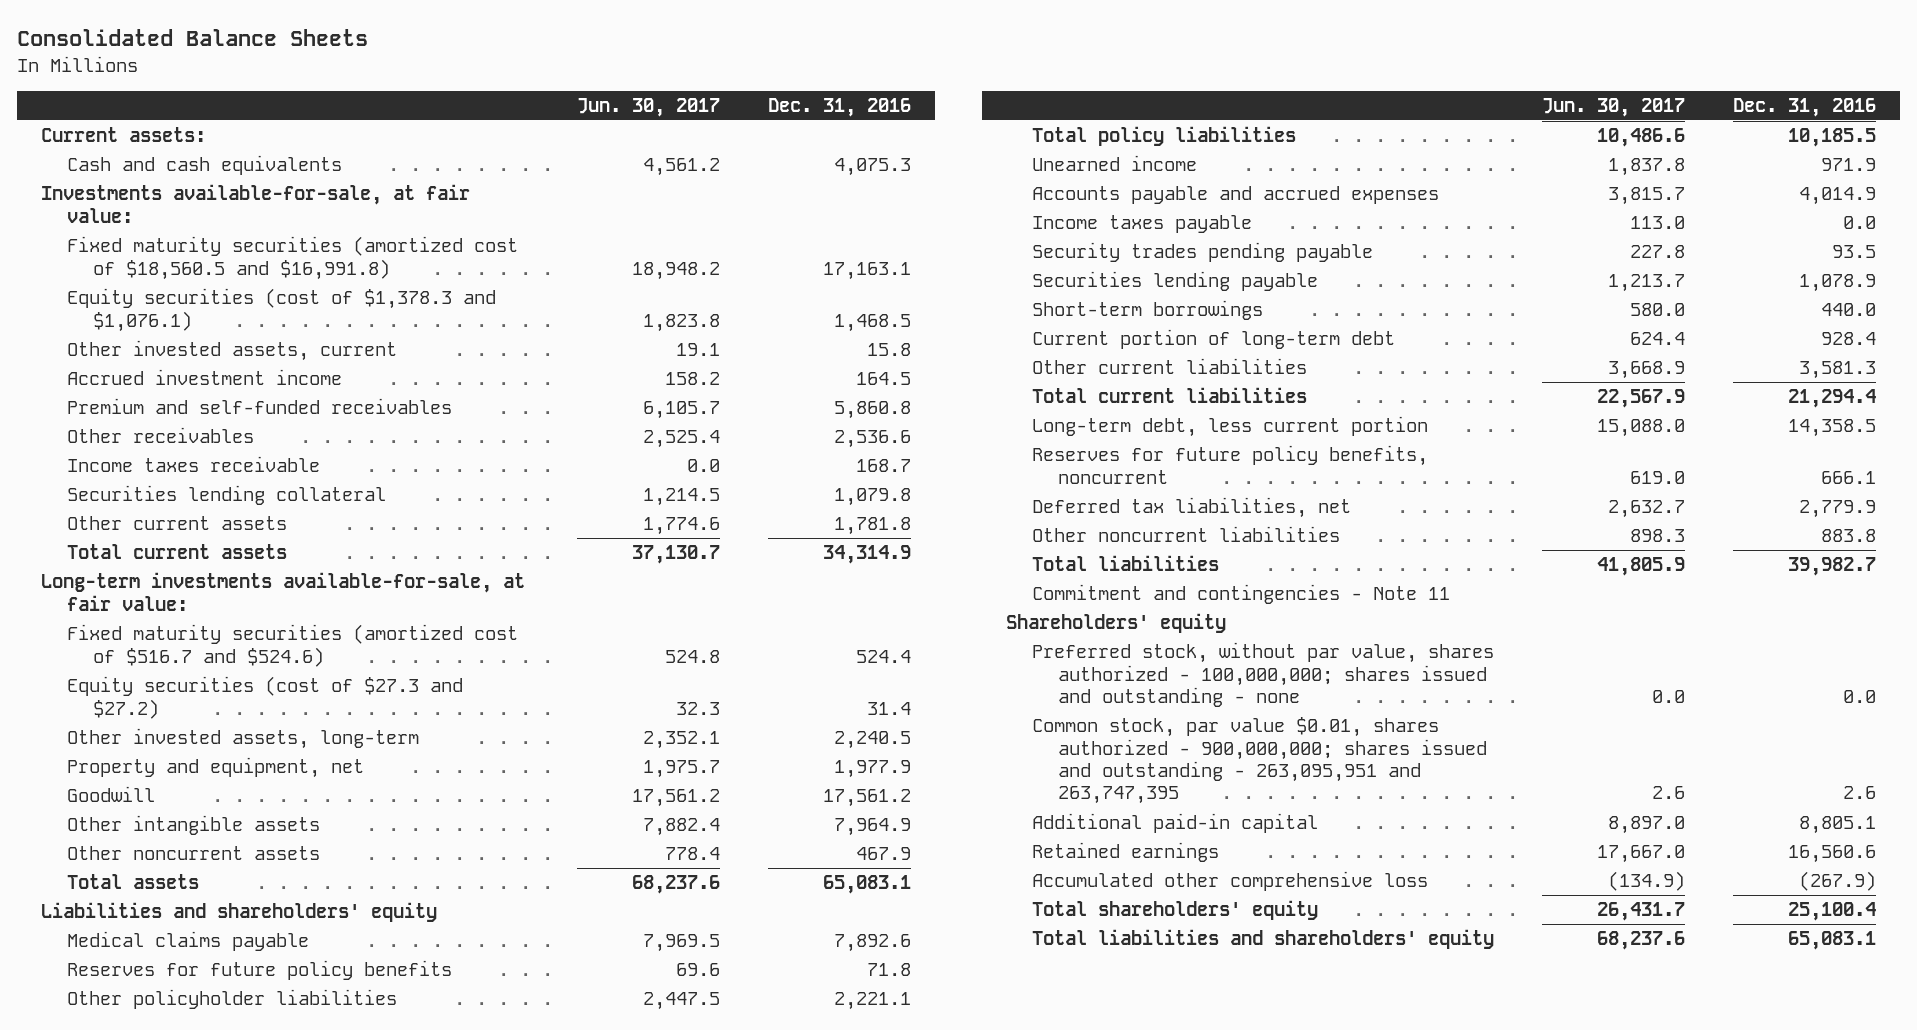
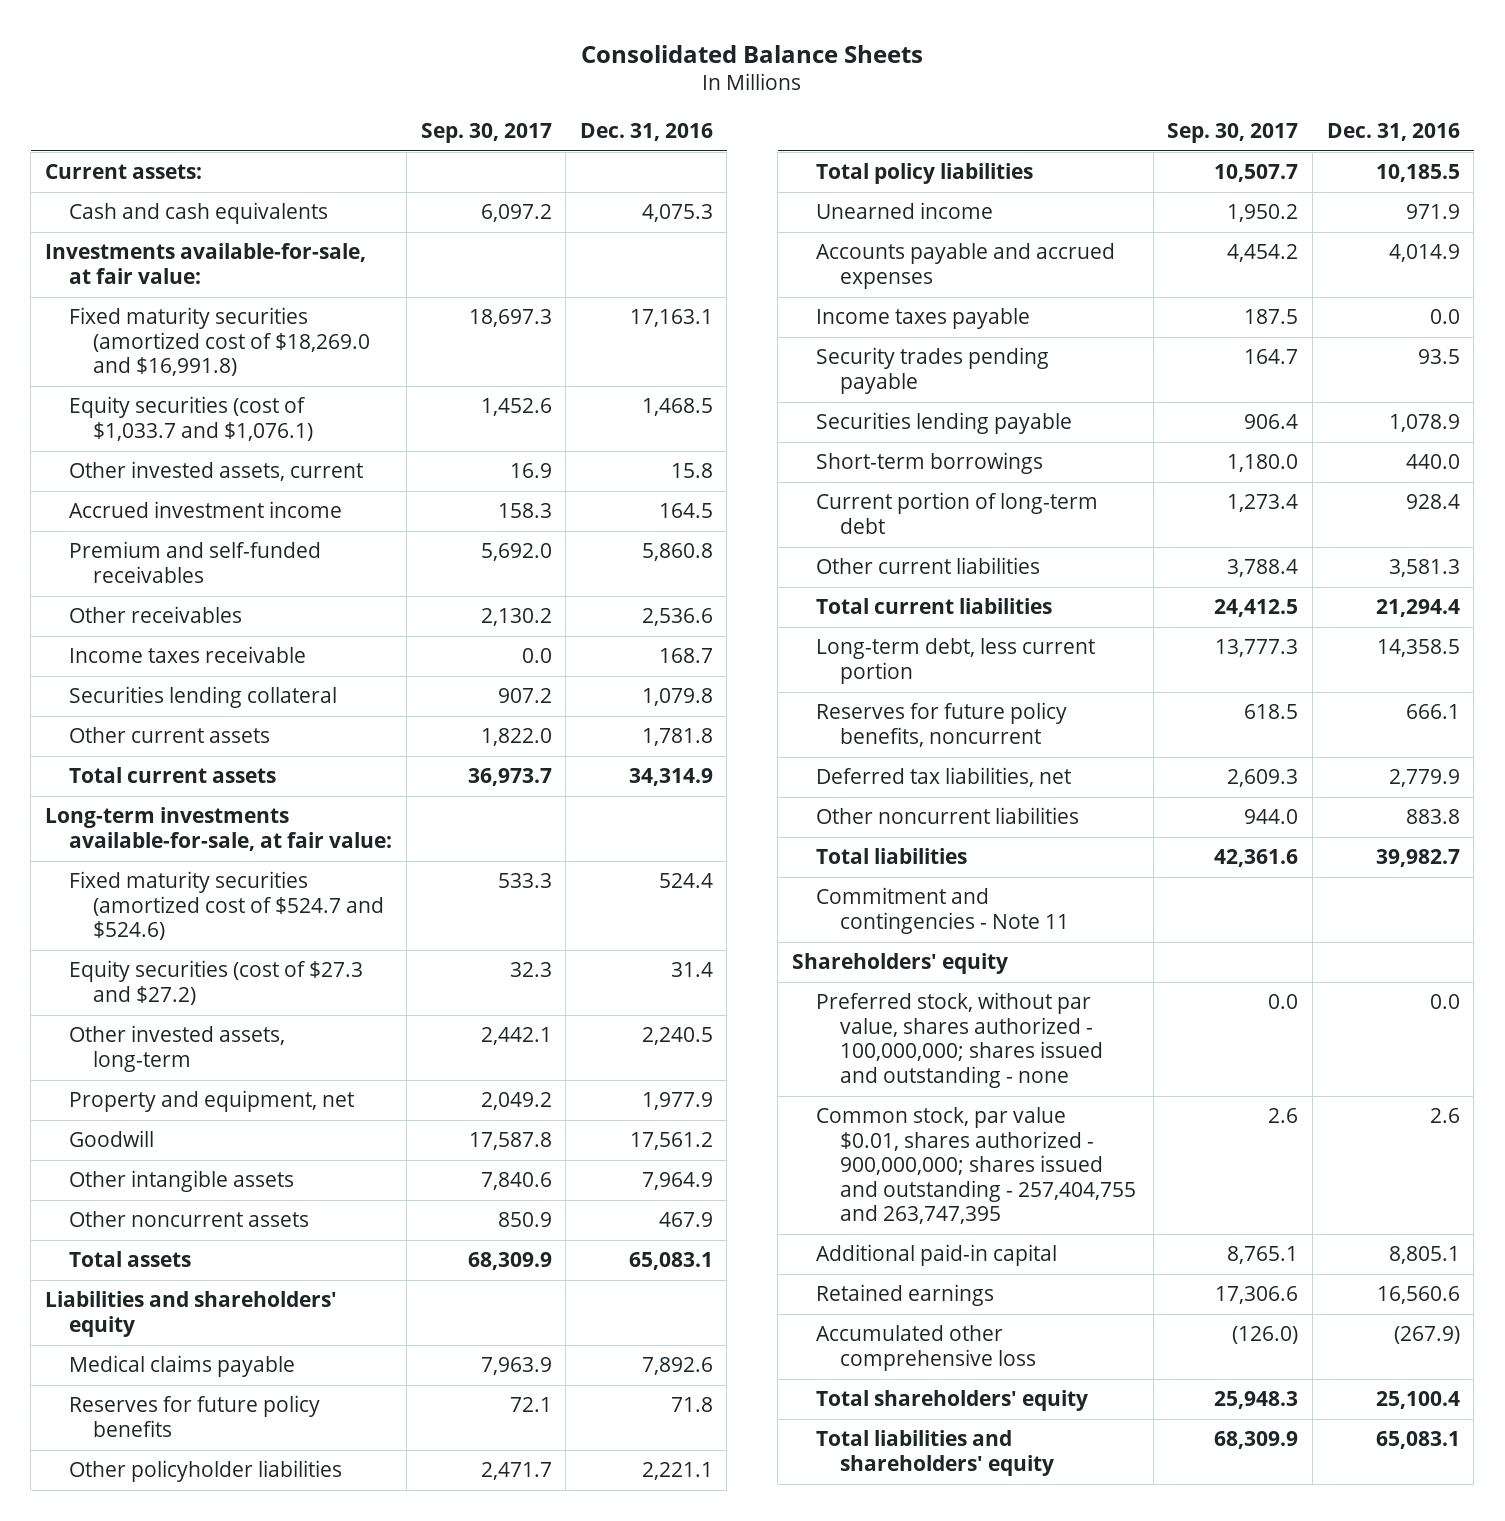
[576,97,720,117] Jun. 30, 2017 -> none
none -> [420,122,552,143] Sep. 30, 2017
[66,236,518,280] Fixed maturity securities (amortized cost of $18,560.5 and $16,991.8) -> [69,307,371,377] Fixed maturity securities (amortized cost of $18,269.0 and $16,991.8)
[66,288,496,332] Equity securities (cost of $1,378.3 and $1,076.1) -> [69,396,314,441] Equity securities (cost of $1,033.7 and $1,076.1)
[66,624,518,667] Fixed maturity securities (amortized cost of $516.7 and $524.6) -> [69,871,385,941] Fixed maturity securities (amortized cost of $524.7 and $524.6)
[1031,717,1487,805] Common stock, par value $0.01, shares authorized - 900,000,000; shares issued and outstanding - 263,095,951 and 263,747,395 -> [816,1107,1137,1225] Common stock, par value $0.01, shares authorized - 900,000,000; shares issued and outstanding - 257,404,755 and 263,747,395

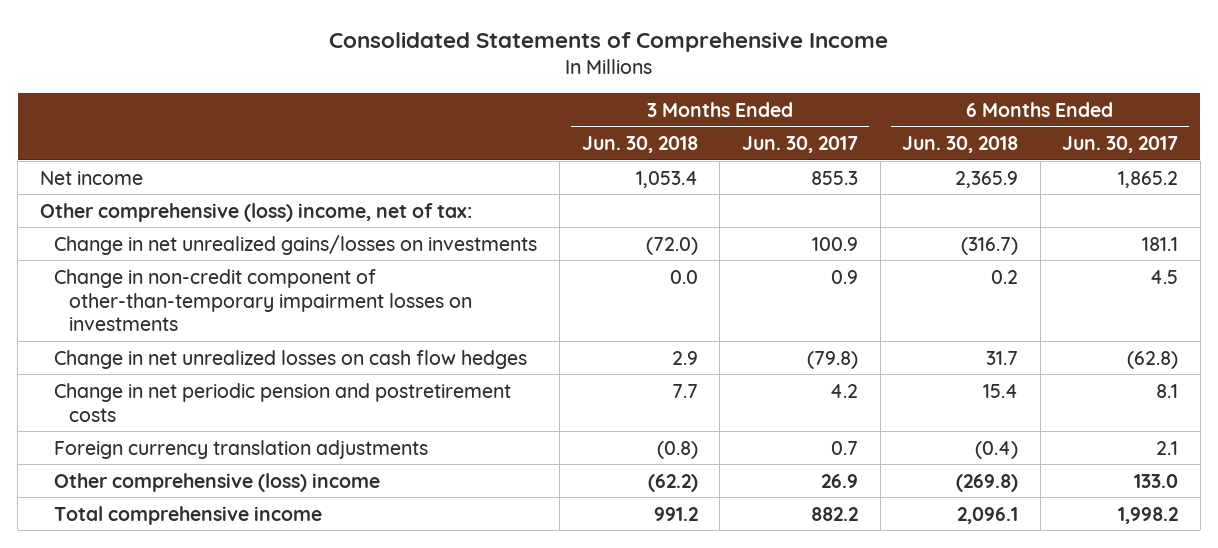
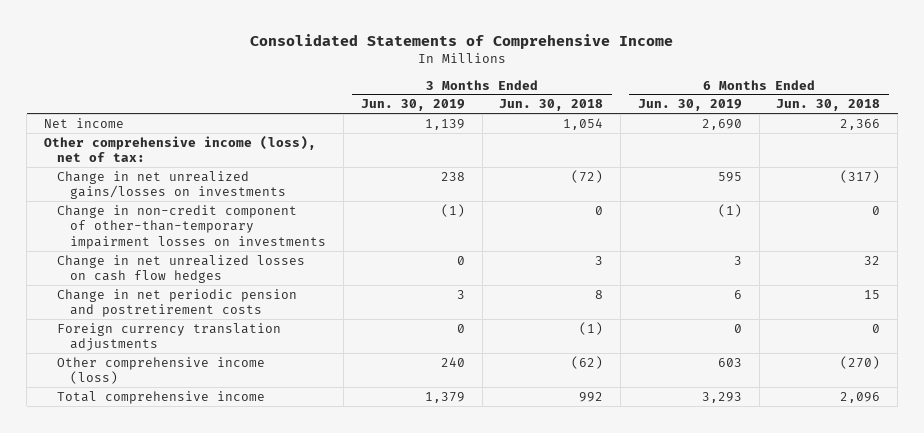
[741,136,858,154] Jun. 30, 2017 -> none
[1062,136,1179,154] Jun. 30, 2017 -> none
none -> [360,99,465,112] Jun. 30, 2019
none -> [637,99,742,112] Jun. 30, 2019
[635,170,698,188] 1,053.4 -> [563,117,604,130] 1,054
[955,170,1019,188] 2,365.9 -> [840,118,881,130] 2,366
[39,202,472,222] Other comprehensive (loss) income, net of tax: -> [43,135,316,163] Other comprehensive income (loss), net of tax:
[645,236,698,255] (72.0) -> [571,169,604,183] (72)
[961,236,1019,255] (316.7) -> [840,169,881,183] (317)
[669,269,698,284] 0.0 -> [595,205,604,215] 0
[991,269,1019,284] 0.2 -> [872,205,881,215] 0
[671,350,698,365] 2.9 -> [595,255,604,265] 3
[986,350,1019,365] 31.7 -> [864,255,881,265] 32
[671,383,698,398] 7.7 -> [595,289,604,299] 8
[983,383,1019,398] 15.4 -> [864,289,881,299] 15
[656,440,698,459] (0.8) -> [579,321,604,335] (1)
[975,440,1019,459] (0.4) -> [872,323,881,333] 0
[54,472,381,492] Other comprehensive (loss) income -> [57,356,266,385] Other comprehensive income (loss)
[647,473,698,492] (62.2) -> [571,355,604,369] (62)
[956,473,1019,492] (269.8) -> [840,355,881,369] (270)
[653,506,698,521] 991.2 -> [579,391,604,402] 992
[957,506,1019,524] 2,096.1 -> [840,391,881,403] 2,096

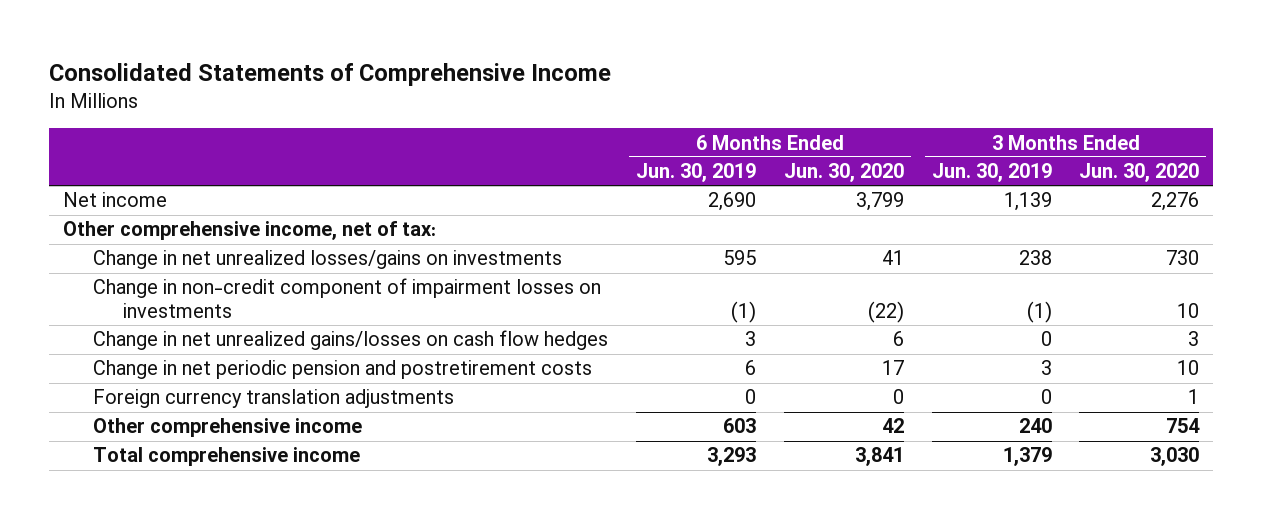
[499,99,604,112] Jun. 30, 2018 -> none
[776,99,881,112] Jun. 30, 2018 -> none
none -> [783,163,904,183] Jun. 30, 2020
none -> [1079,163,1200,183] Jun. 30, 2020
[43,135,316,163] Other comprehensive income (loss), net of tax: -> [63,221,437,241] Other comprehensive income, net of tax:
[57,170,287,200] Change in net unrealized gains/losses on investments -> [93,250,563,270] Change in net unrealized losses/gains on investments
[57,204,327,249] Change in non-credit component of other-than-temporary impairment losses on investments -> [93,278,602,318] Change in non-credit component of impairment losses on investments
[57,254,306,284] Change in net unrealized losses on cash flow hedges -> [93,330,609,351] Change in net unrealized gains/losses on cash flow hedges
[57,356,266,385] Other comprehensive income (loss) -> [93,418,363,438] Other comprehensive income

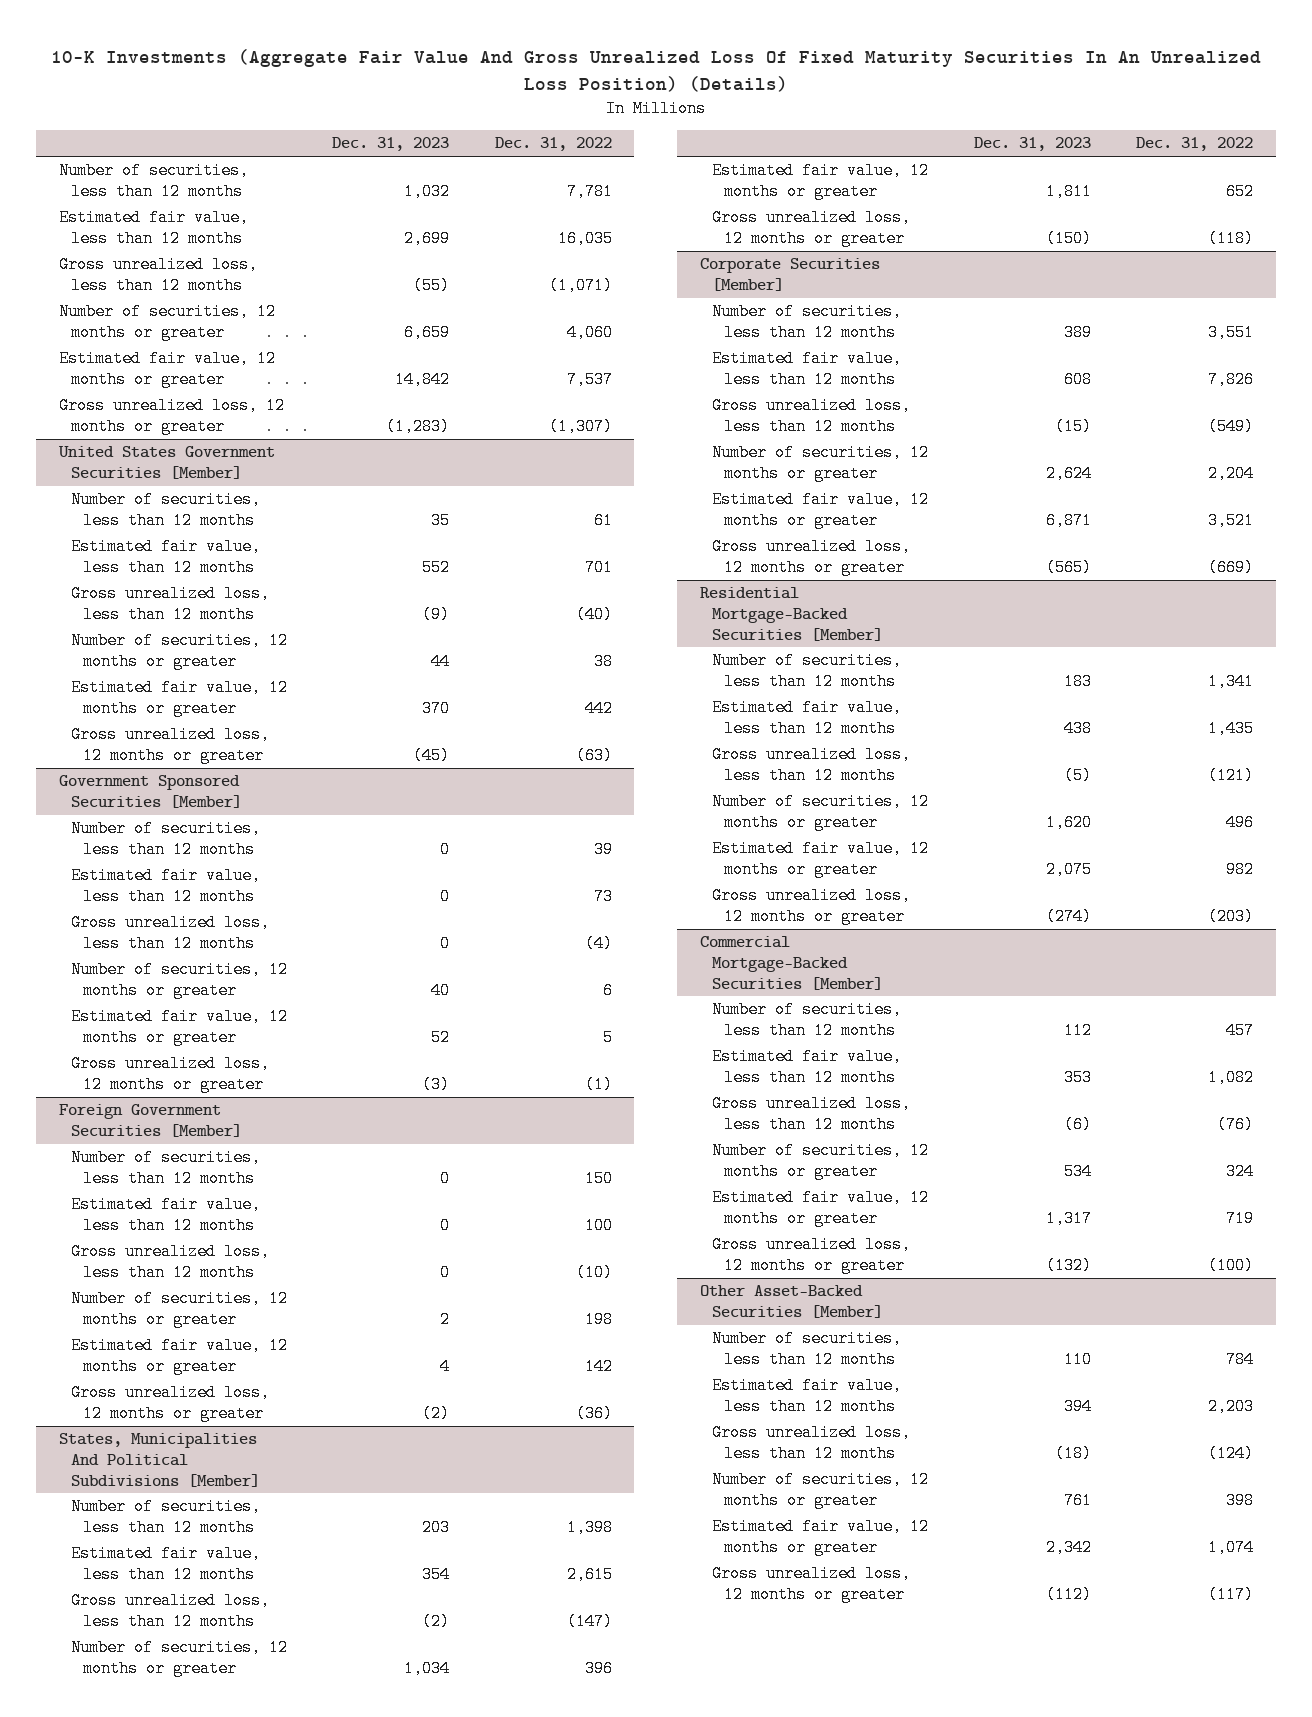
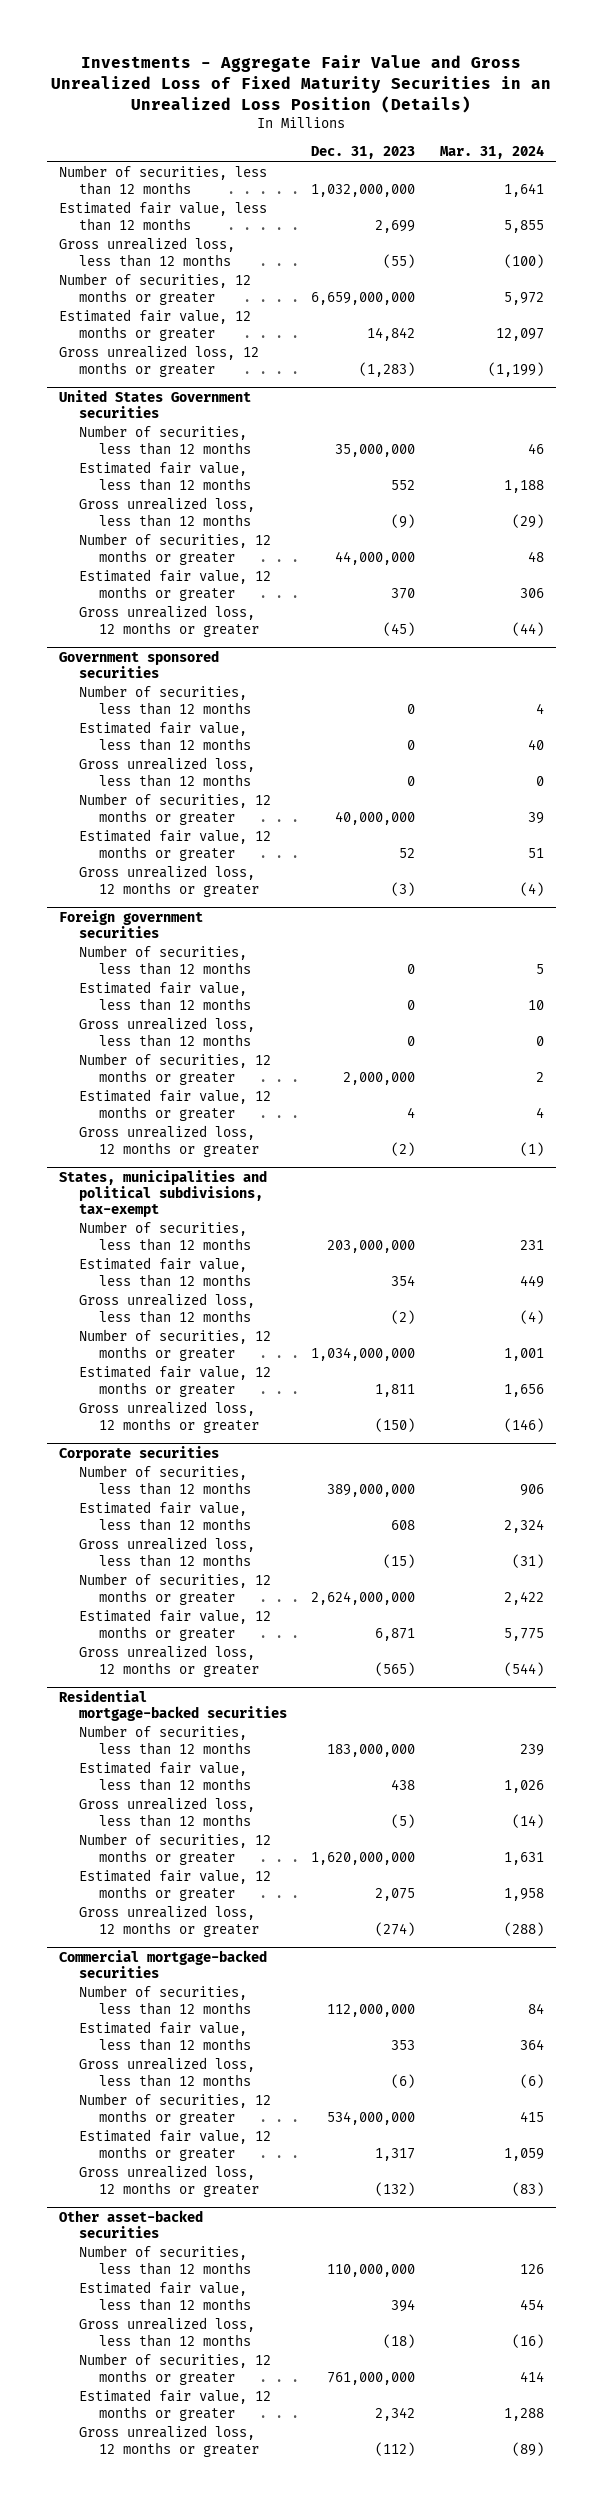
[50,48,1261,92] 10-K Investments (Aggregate Fair Value And Gross Unrealized Loss Of Fixed Maturity Securities In An Unrealized Loss Position) (Details) -> [51,55,552,114] Investments - Aggregate Fair Value and Gross Unrealized Loss of Fixed Maturity Securities in an Unrealized Loss Position (Details)
[494,137,612,152] Dec. 31, 2022 -> none
none -> [439,145,544,160] Mar. 31, 2024
[404,182,451,200] 1,032 -> [311,183,416,197] 1,032,000,000
[404,323,451,341] 6,659 -> [311,291,416,305] 6,659,000,000
[57,446,275,479] United States Government Securities [Member] -> [59,389,252,418] United States Government securities
[431,511,451,529] 35 -> [335,443,416,457] 35,000,000
[431,652,451,670] 44 -> [335,550,416,565] 44,000,000
[58,775,242,808] Government Sponsored Securities [Member] -> [59,649,220,678] Government sponsored securities
[431,981,451,999] 40 -> [335,810,416,825] 40,000,000
[58,1104,242,1137] Foreign Government Securities [Member] -> [59,909,204,938] Foreign government securities
[440,1310,451,1328] 2 -> [343,1071,416,1085] 2,000,000
[58,1433,260,1487] States, Municipalities And Political Subdivisions [Member] -> [59,1169,268,1217] States, municipalities and political subdivisions, tax-exempt
[422,1518,451,1536] 203 -> [327,1239,416,1253] 203,000,000
[404,1659,451,1677] 1,034 -> [311,1346,416,1361] 1,034,000,000
[700,258,881,291] Corporate Securities [Member] -> [59,1445,220,1461] Corporate securities
[1063,323,1092,341] 389 -> [327,1483,416,1497] 389,000,000
[1045,464,1092,482] 2,624 -> [311,1590,416,1605] 2,624,000,000
[700,587,884,641] Residential Mortgage-Backed Securities [Member] -> [59,1689,288,1721] Residential mortgage-backed securities
[1063,672,1092,690] 183 -> [327,1743,416,1757] 183,000,000
[1045,813,1092,831] 1,620 -> [311,1851,416,1865] 1,620,000,000
[700,936,884,990] Commercial Mortgage-Backed Securities [Member] -> [59,1949,268,1978] Commercial mortgage-backed securities
[1063,1021,1092,1039] 112 -> [327,2003,416,2017] 112,000,000
[1063,1162,1092,1180] 534 -> [327,2110,416,2125] 534,000,000
[700,1285,884,1318] Other Asset-Backed Securities [Member] -> [59,2209,204,2238] Other asset-backed securities
[1063,1350,1092,1368] 110 -> [327,2263,416,2277] 110,000,000
[1063,1491,1092,1509] 761 -> [327,2371,416,2385] 761,000,000

